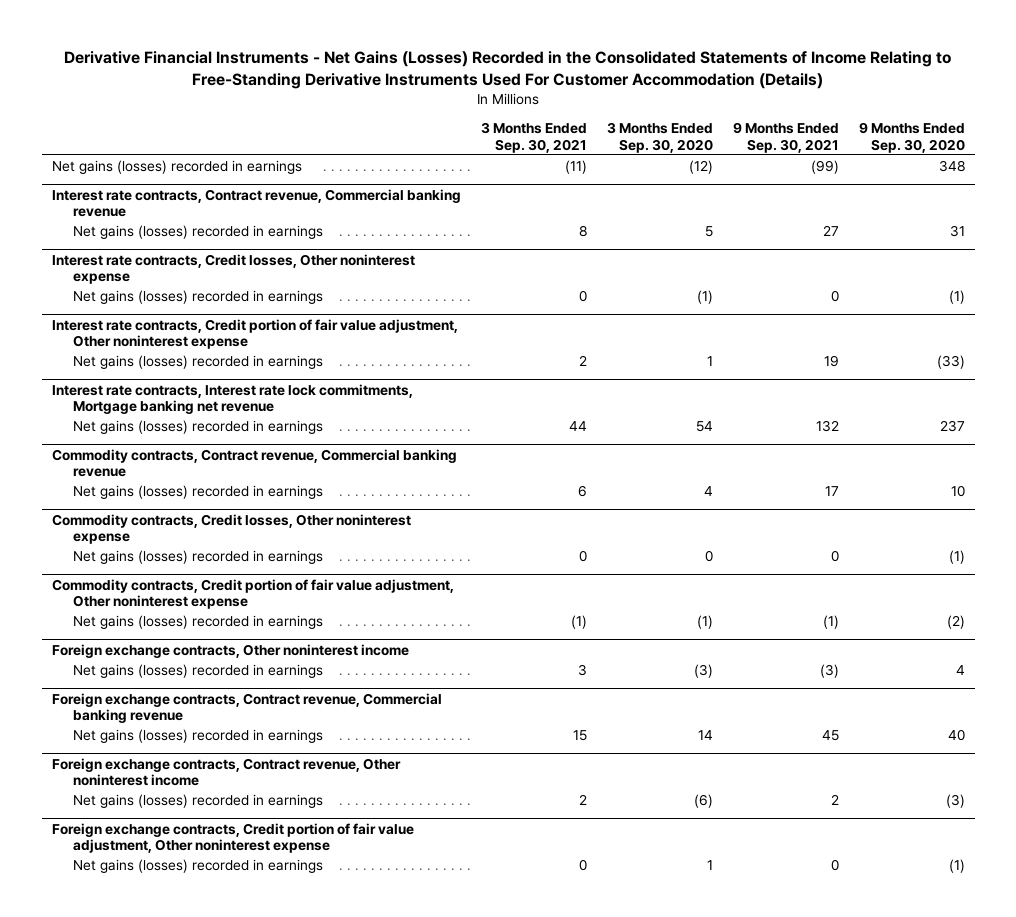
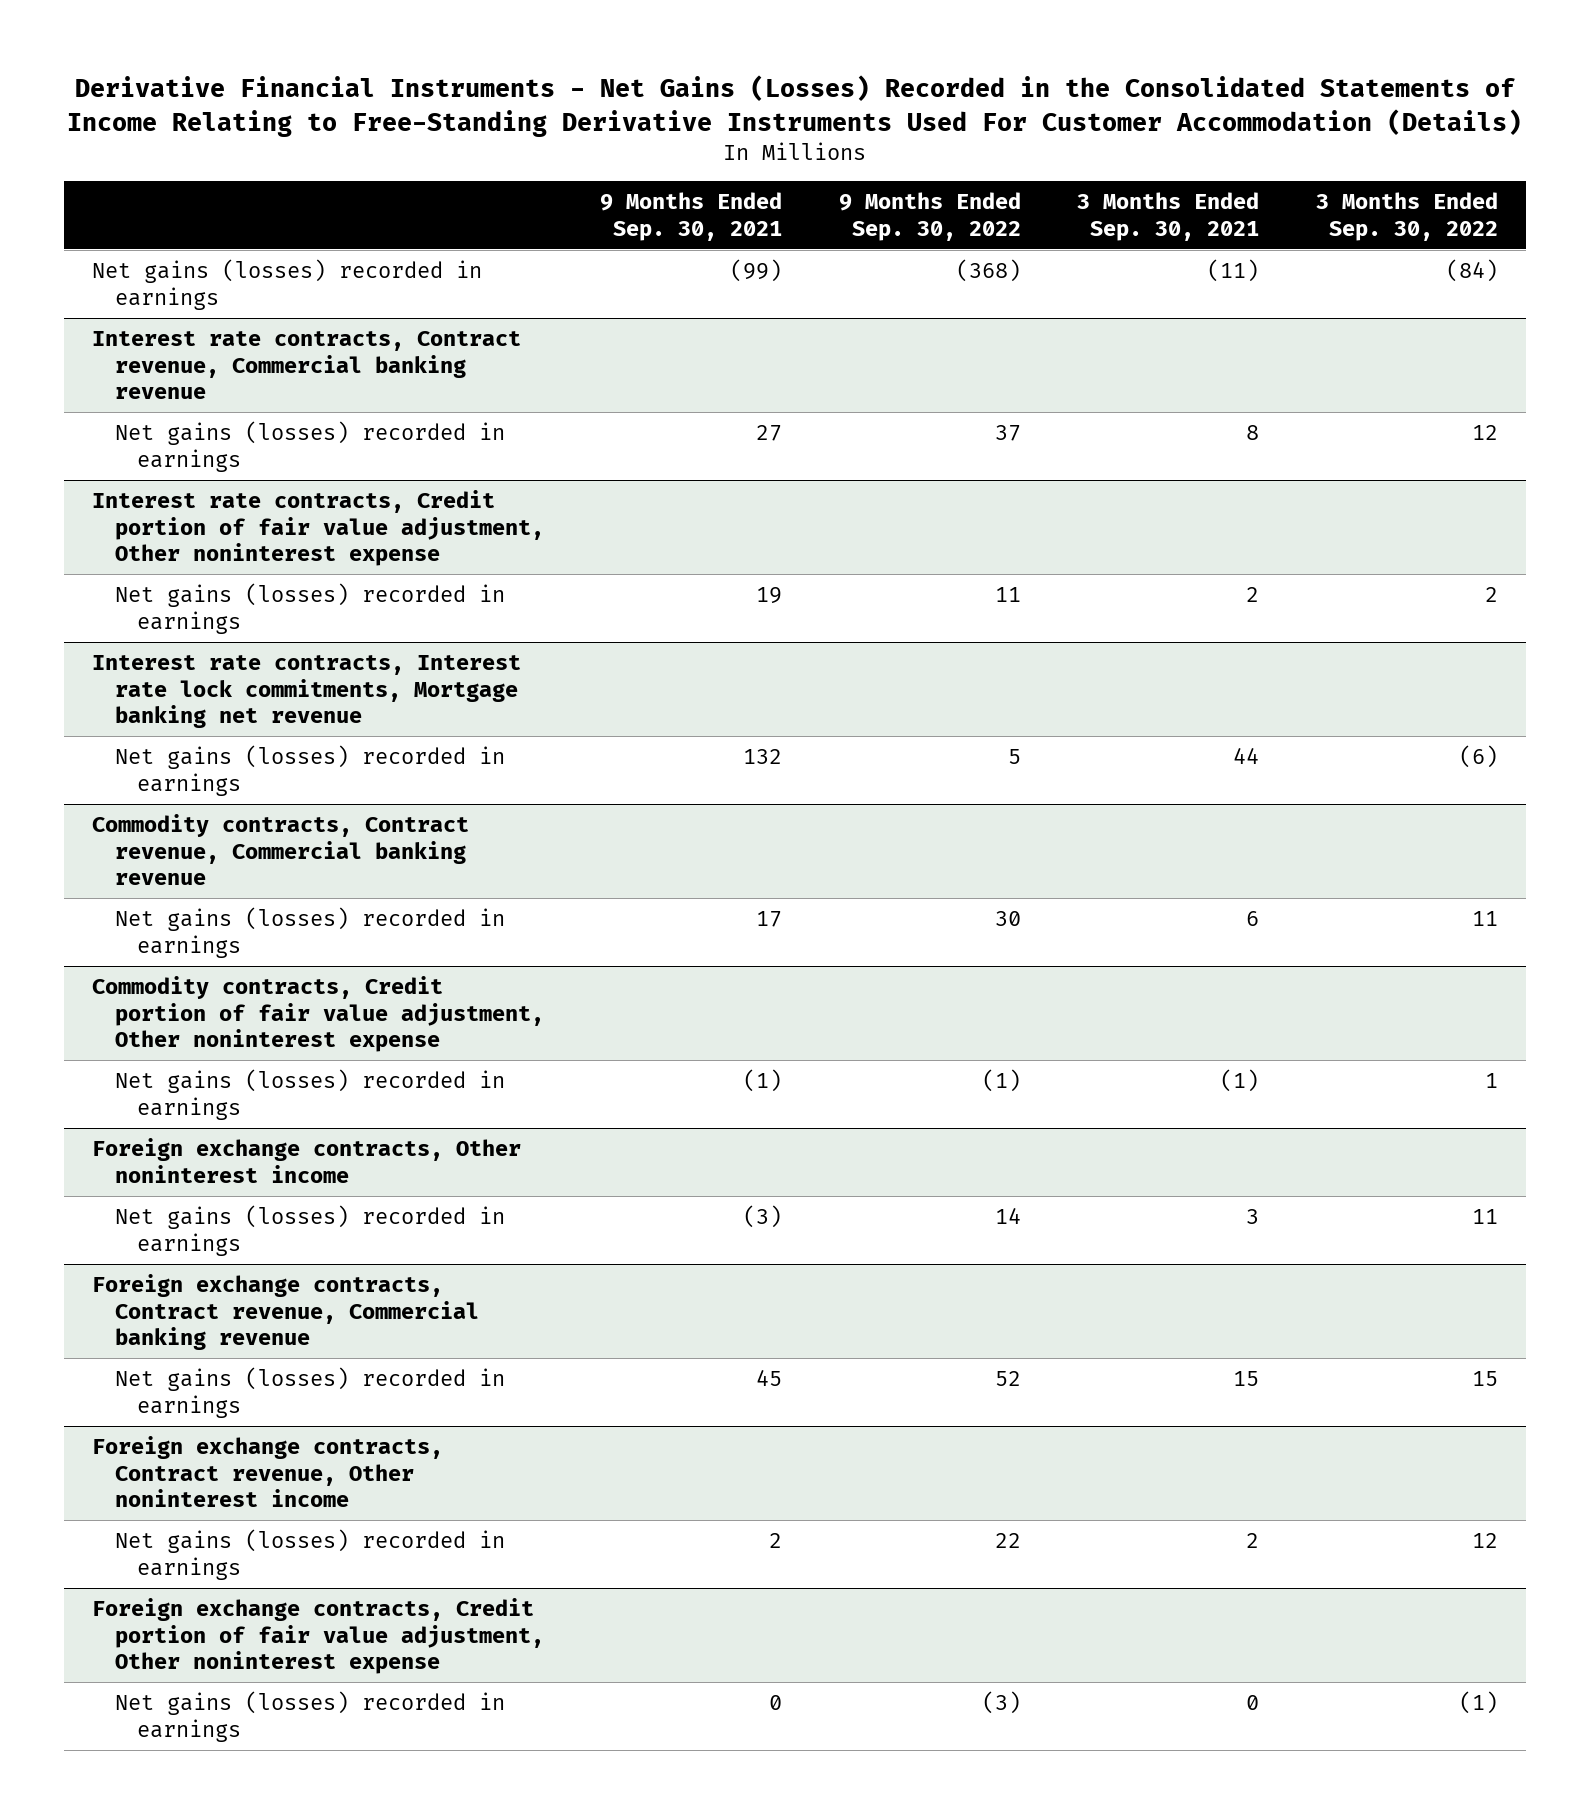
[606,122,713,153] 3 Months Ended Sep. 30, 2020 -> none
[858,122,965,153] 9 Months Ended Sep. 30, 2020 -> none
none -> [838,192,1021,241] 9 Months Ended Sep. 30, 2022
none -> [1316,192,1499,241] 3 Months Ended Sep. 30, 2022
[51,253,415,285] Interest rate contracts, Credit losses, Other noninterest expense -> none
[72,290,323,305] Net gains (losses) recorded in earnings -> none
[51,513,411,545] Commodity contracts, Credit losses, Other noninterest expense -> none
[72,550,323,565] Net gains (losses) recorded in earnings -> none

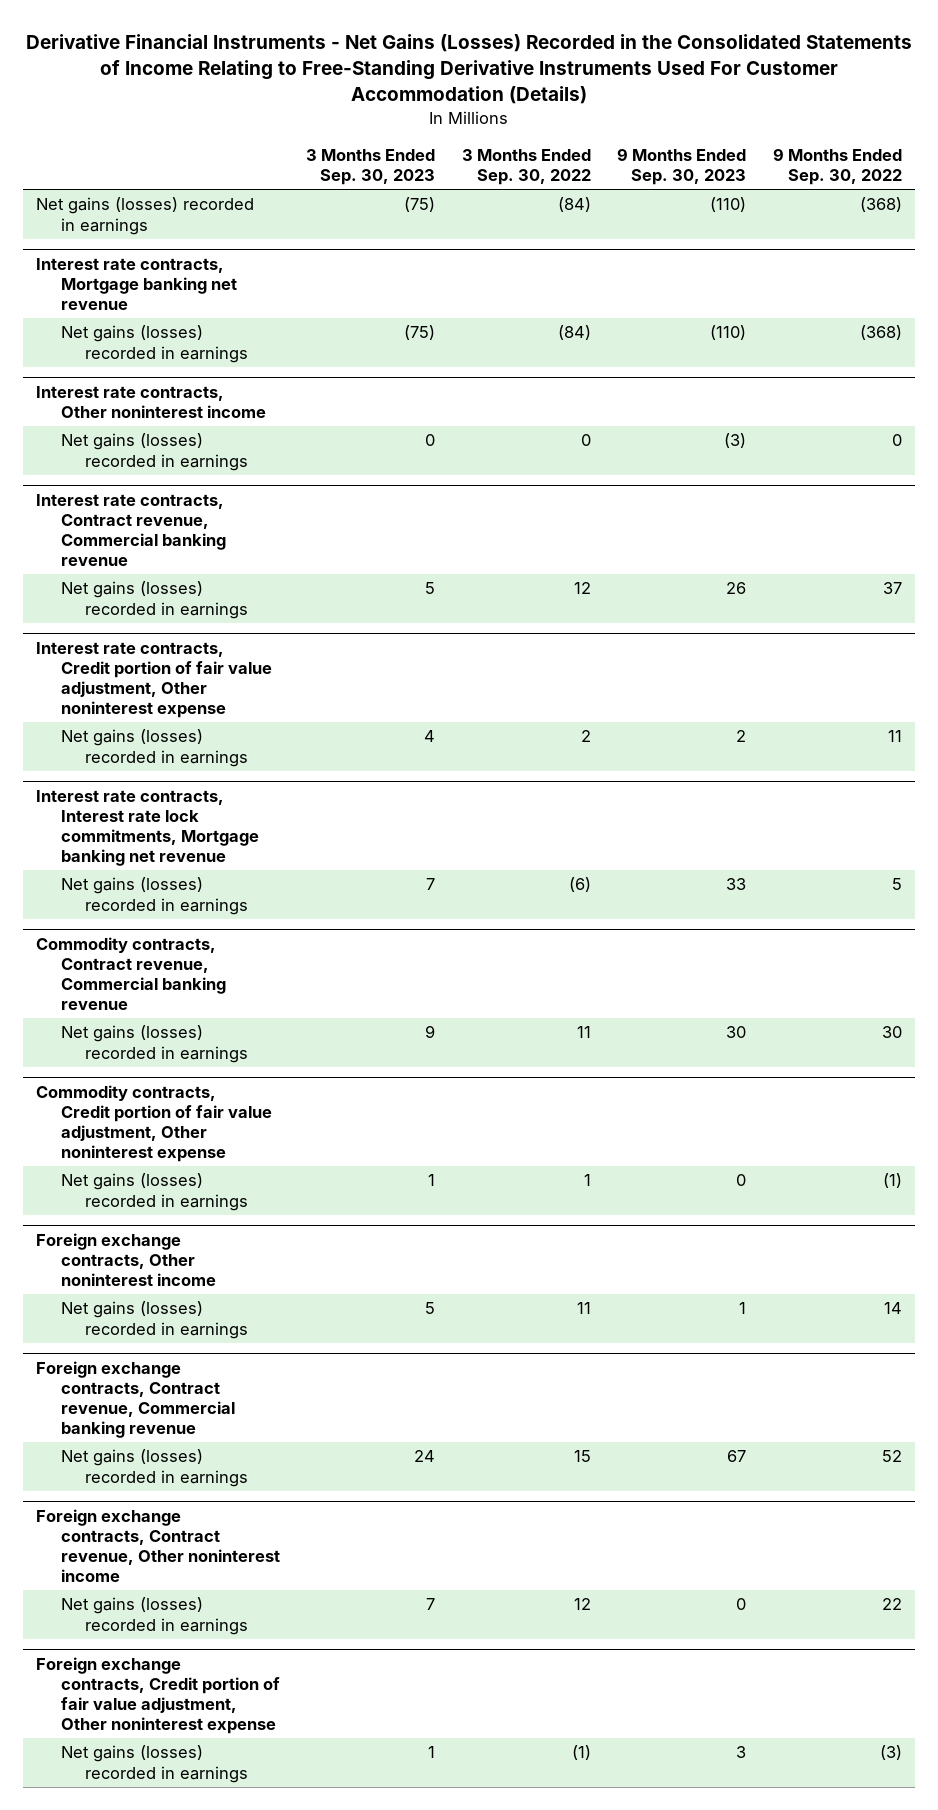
[600,192,783,241] 9 Months Ended Sep. 30, 2021 -> none
[1077,192,1260,241] 3 Months Ended Sep. 30, 2021 -> none
none -> [306,148,436,186] 3 Months Ended Sep. 30, 2023
none -> [617,147,747,186] 9 Months Ended Sep. 30, 2023
none -> [36,257,237,310] Interest rate contracts, Mortgage banking net revenue
none -> [60,325,249,363] Net gains (losses) recorded in earnings
none -> [36,385,266,418] Interest rate contracts, Other noninterest income
none -> [60,433,249,471] Net gains (losses) recorded in earnings

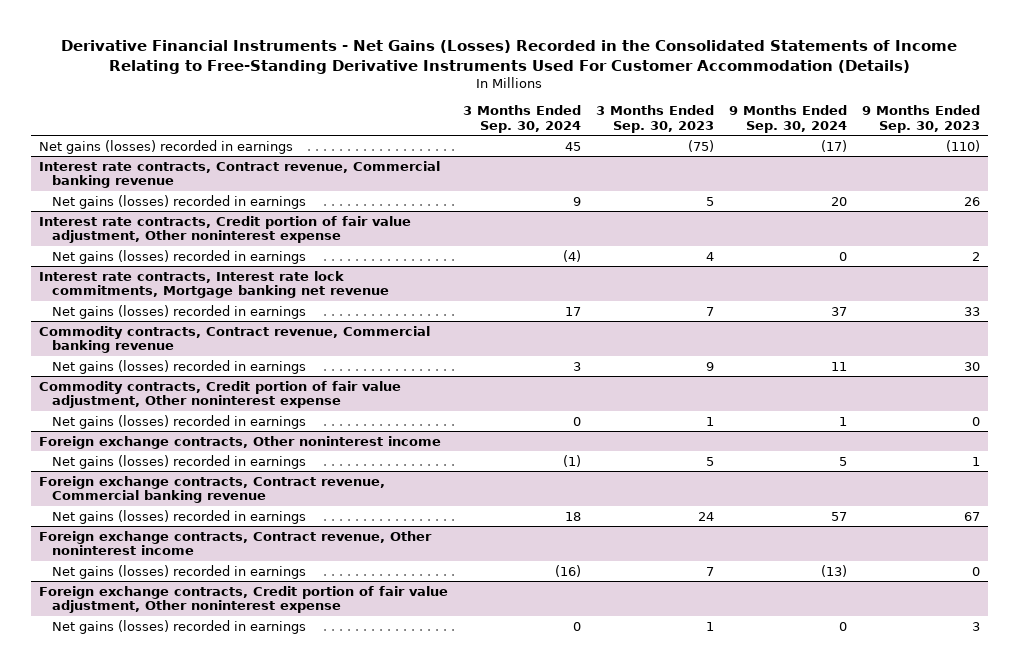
[461,148,591,186] 3 Months Ended Sep. 30, 2022 -> none
[772,147,902,186] 9 Months Ended Sep. 30, 2022 -> none
none -> [462,105,581,133] 3 Months Ended Sep. 30, 2024
none -> [728,105,847,133] 9 Months Ended Sep. 30, 2024
[36,257,237,310] Interest rate contracts, Mortgage banking net revenue -> none
[60,325,249,363] Net gains (losses) recorded in earnings -> none
[36,385,266,418] Interest rate contracts, Other noninterest income -> none
[60,433,249,471] Net gains (losses) recorded in earnings -> none

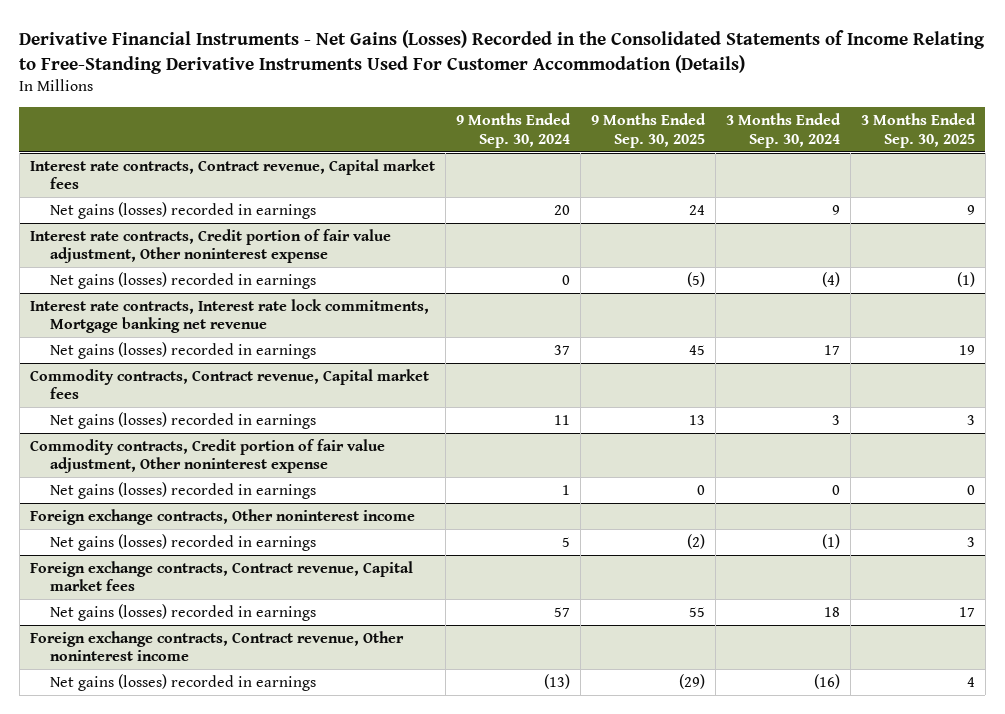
[595,105,714,133] 3 Months Ended Sep. 30, 2023 -> none
[861,105,980,133] 9 Months Ended Sep. 30, 2023 -> none
none -> [590,113,706,148] 9 Months Ended Sep. 30, 2025
none -> [860,113,976,148] 3 Months Ended Sep. 30, 2025
[38,139,293,154] Net gains (losses) recorded in earnings -> none
[38,160,440,189] Interest rate contracts, Contract revenue, Commercial banking revenue -> none
none -> [29,158,435,190] Interest rate contracts, Contract revenue, Capital market fees
[38,325,430,354] Commodity contracts, Contract revenue, Commercial banking revenue -> none
none -> [29,368,429,400] Commodity contracts, Contract revenue, Capital market fees
[38,475,385,504] Foreign exchange contracts, Contract revenue, Commercial banking revenue -> none
none -> [29,560,413,592] Foreign exchange contracts, Contract revenue, Capital market fees
[38,585,448,614] Foreign exchange contracts, Credit portion of fair value adjustment, Other noninterest expense -> none
[51,619,306,634] Net gains (losses) recorded in earnings -> none

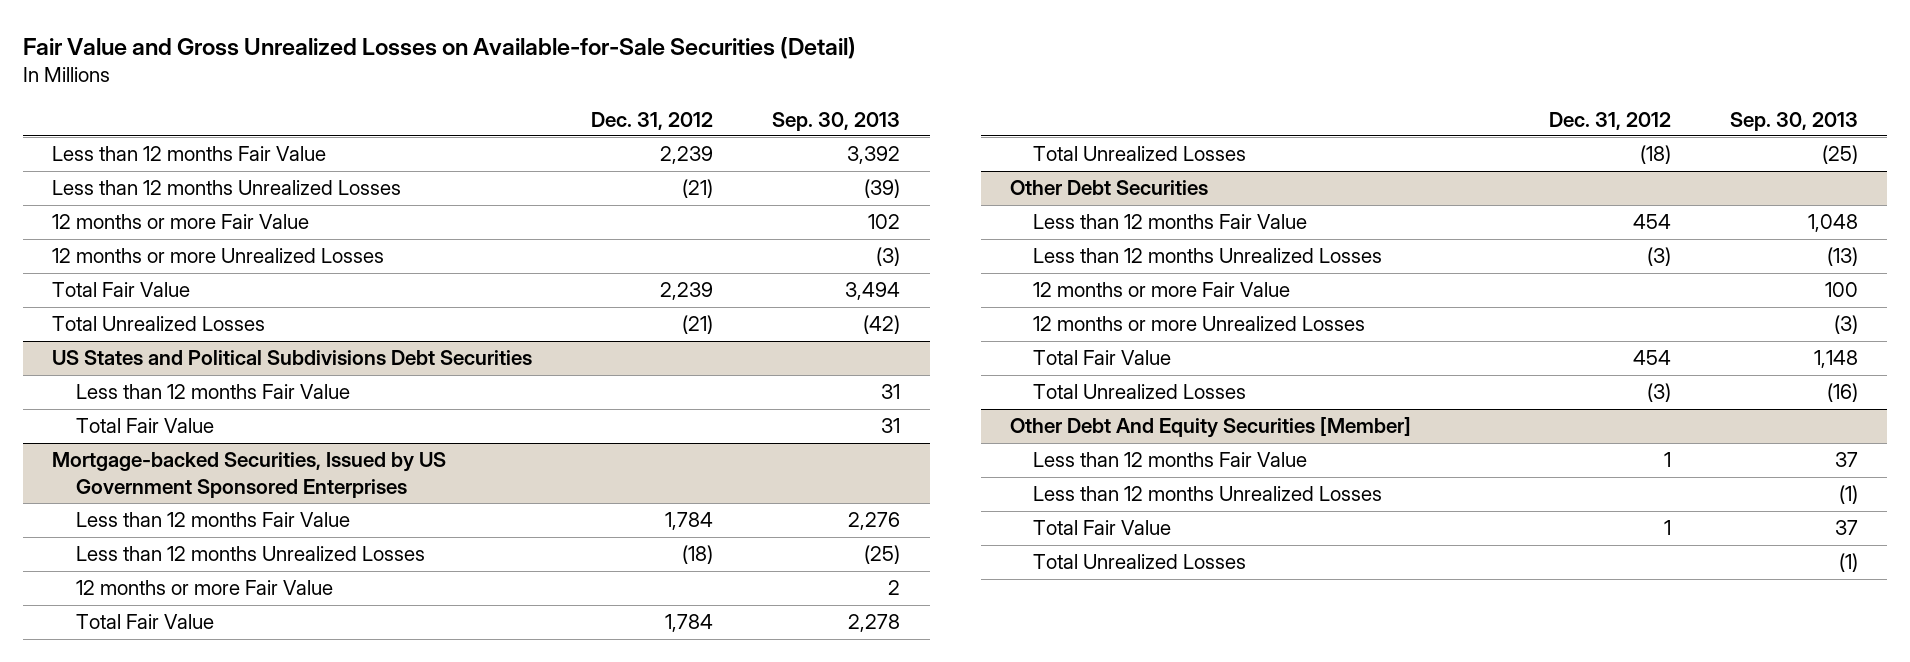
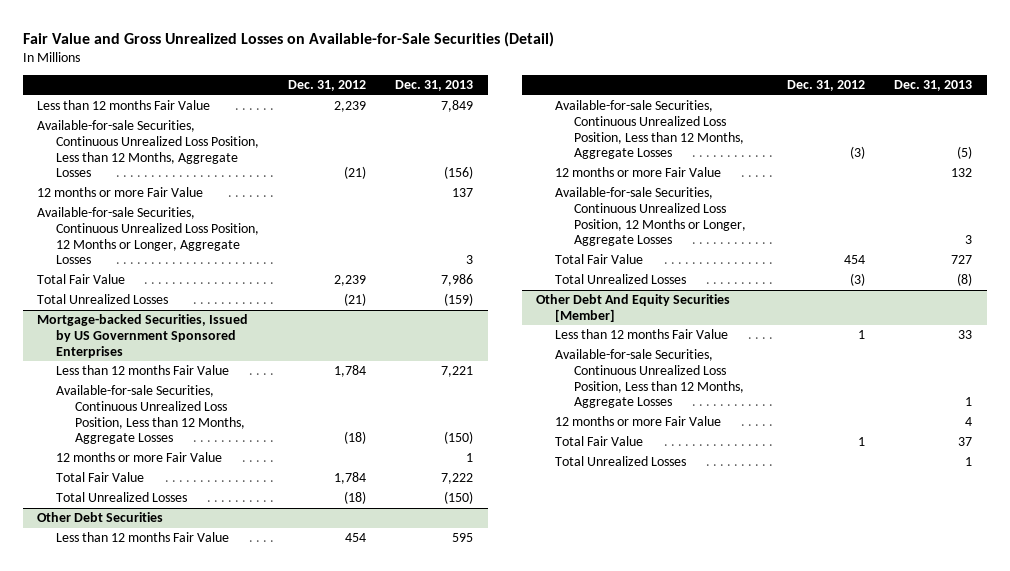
[772,111,901,131] Sep. 30, 2013 -> none
none -> [395,80,474,92] Dec. 31, 2013
[52,180,402,196] Less than 12 months Unrealized Losses -> [37,120,260,178] Available-for-sale Securities, Continuous Unrealized Loss Position, Less than 12 Months, Aggregate Losses
[52,248,385,264] 12 months or more Unrealized Losses -> none
none -> [37,207,260,265] Available-for-sale Securities, Continuous Unrealized Loss Position, 12 Months or Longer, Aggregate Losses
[52,350,533,366] US States and Political Subdivisions Debt Securities -> none
[75,384,350,400] Less than 12 months Fair Value -> none
[75,418,214,434] Total Fair Value -> none
[75,546,425,562] Less than 12 months Unrealized Losses -> [56,385,246,445] Available-for-sale Securities, Continuous Unrealized Loss Position, Less than 12 Months, Aggregate Losses
[1033,248,1383,264] Less than 12 months Unrealized Losses -> [555,100,744,160] Available-for-sale Securities, Continuous Unrealized Loss Position, Less than 12 Months, Aggregate Losses
[1033,316,1366,332] 12 months or more Unrealized Losses -> none
none -> [555,187,746,247] Available-for-sale Securities, Continuous Unrealized Loss Position, 12 Months or Longer, Aggregate Losses
[1033,486,1383,502] Less than 12 months Unrealized Losses -> [555,349,744,409] Available-for-sale Securities, Continuous Unrealized Loss Position, Less than 12 Months, Aggregate Losses
none -> [555,416,722,427] 12 months or more Fair Value

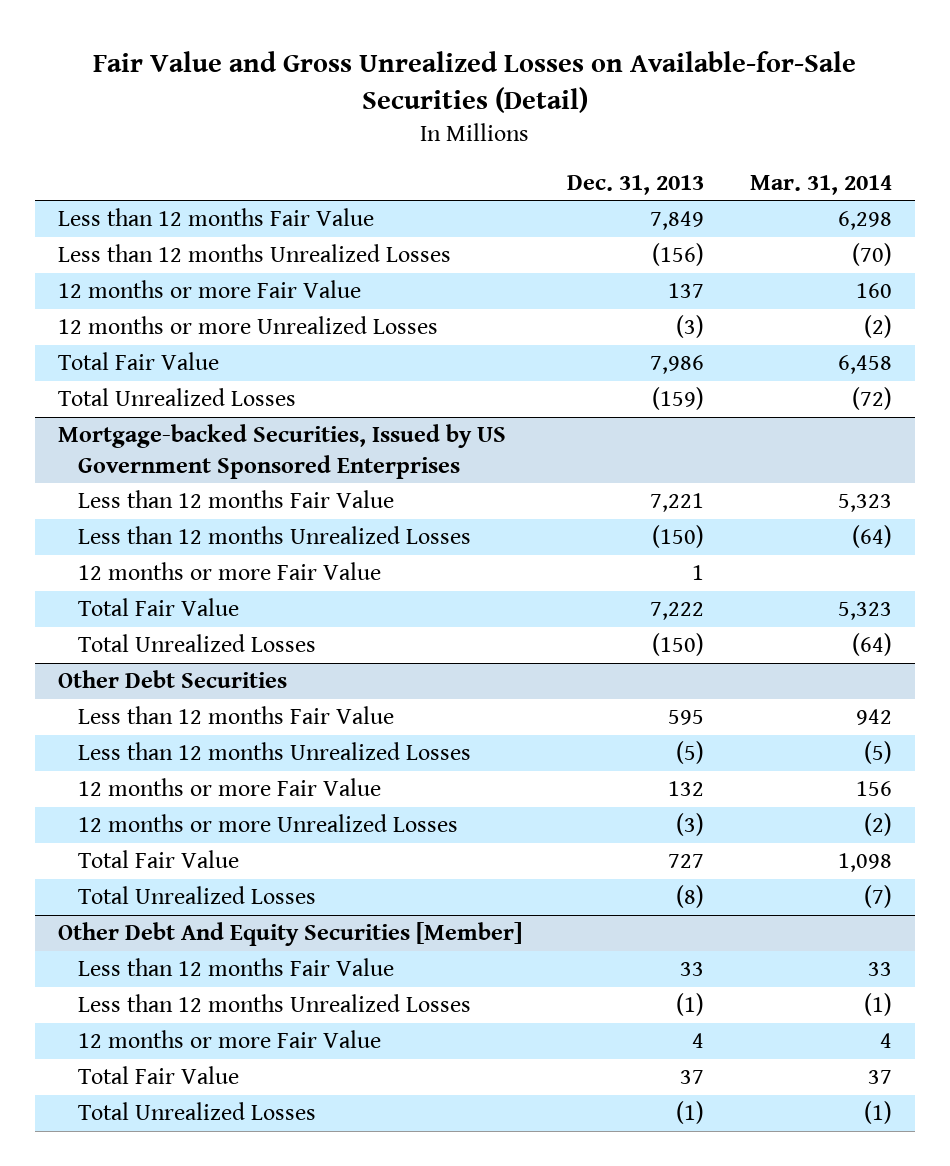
[288,80,367,92] Dec. 31, 2012 -> none
none -> [750,174,893,195] Mar. 31, 2014
[37,120,260,178] Available-for-sale Securities, Continuous Unrealized Loss Position, Less than 12 Months, Aggregate Losses -> [57,244,451,263] Less than 12 months Unrealized Losses
[37,207,260,265] Available-for-sale Securities, Continuous Unrealized Loss Position, 12 Months or Longer, Aggregate Losses -> none
none -> [57,316,438,335] 12 months or more Unrealized Losses
[56,385,246,445] Available-for-sale Securities, Continuous Unrealized Loss Position, Less than 12 Months, Aggregate Losses -> [78,526,472,545] Less than 12 months Unrealized Losses
[555,100,744,160] Available-for-sale Securities, Continuous Unrealized Loss Position, Less than 12 Months, Aggregate Losses -> [78,742,472,761] Less than 12 months Unrealized Losses
[555,187,746,247] Available-for-sale Securities, Continuous Unrealized Loss Position, 12 Months or Longer, Aggregate Losses -> none
none -> [78,814,459,833] 12 months or more Unrealized Losses
[555,349,744,409] Available-for-sale Securities, Continuous Unrealized Loss Position, Less than 12 Months, Aggregate Losses -> [78,994,472,1013] Less than 12 months Unrealized Losses
[965,397,973,407] 1 -> [676,993,705,1017] (1)
[965,457,973,467] 1 -> [676,1101,705,1125] (1)

